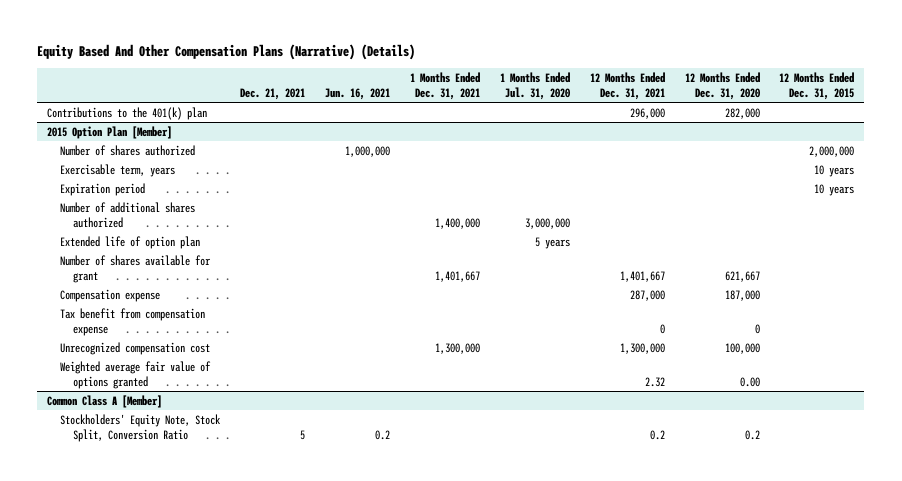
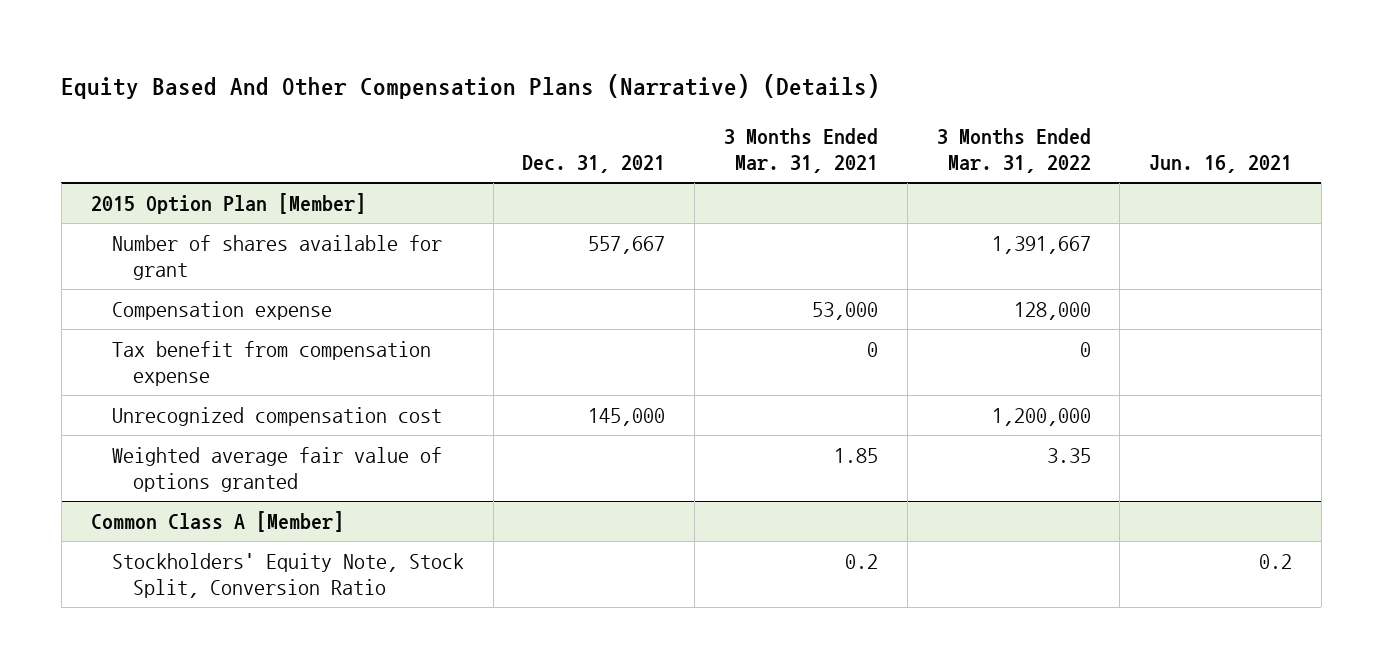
[240,87,306,100] Dec. 21, 2021 -> none
[409,71,480,100] 1 Months Ended Dec. 31, 2021 -> none
[499,71,570,100] 1 Months Ended Jul. 31, 2020 -> none
[589,71,665,100] 12 Months Ended Dec. 31, 2021 -> none
[684,71,760,100] 12 Months Ended Dec. 31, 2020 -> none
[779,71,855,100] 12 Months Ended Dec. 31, 2015 -> none
none -> [522,155,666,174] Dec. 31, 2021
none -> [723,127,878,174] 3 Months Ended Mar. 31, 2021
none -> [936,127,1091,174] 3 Months Ended Mar. 31, 2022
[47,106,208,120] Contributions to the 401(k) plan -> none
[60,144,196,156] Number of shares authorized -> none
[60,163,176,177] Exercisable term, years -> none
[60,182,146,196] Expiration period -> none
[60,201,196,228] Number of additional shares authorized -> none
[60,235,201,249] Extended life of option plan -> none

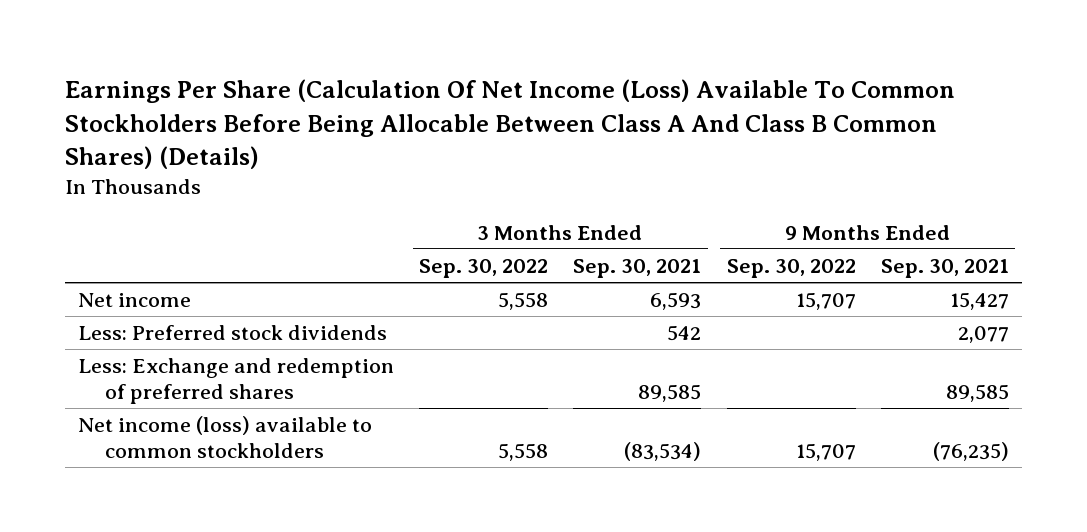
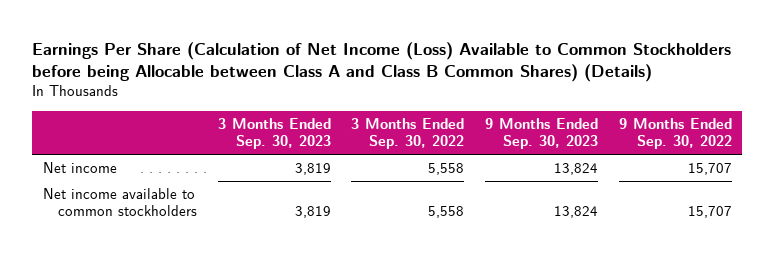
[65,79,956,170] Earnings Per Share (Calculation Of Net Income (Loss) Available To Common Stockholders Before Being Allocable Between Class A And Class B Common Shares) (Details) -> [32,41,732,82] Earnings Per Share (Calculation of Net Income (Loss) Available to Common Stockholders before being Allocable between Class A and Class B Common Shares) (Details)
[573,258,702,278] Sep. 30, 2021 -> none
[881,258,1010,278] Sep. 30, 2021 -> none
none -> [217,117,331,150] 3 Months Ended Sep. 30, 2023
none -> [485,117,599,150] 9 Months Ended Sep. 30, 2023
[77,325,387,341] Less: Preferred stock dividends -> none
[77,358,394,404] Less: Exchange and redemption of preferred shares -> none
[77,416,372,458] Net income (loss) available to common stockholders -> [42,188,197,217] Net income available to common stockholders

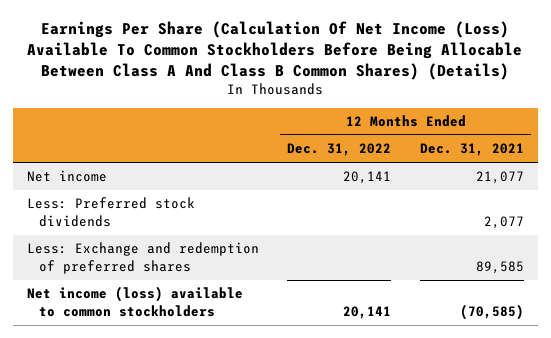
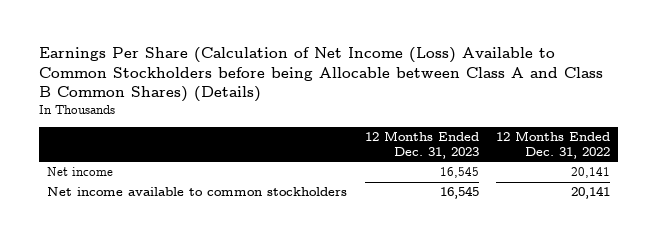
[27,20,523,80] Earnings Per Share (Calculation Of Net Income (Loss) Available To Common Stockholders Before Being Allocable Between Class A And Class B Common Shares) (Details) -> [38,47,603,103] Earnings Per Share (Calculation of Net Income (Loss) Available to Common Stockholders before being Allocable between Class A and Class B Common Shares) (Details)
[419,143,524,157] Dec. 31, 2021 -> none
none -> [364,131,479,159] 12 Months Ended Dec. 31, 2023
[27,197,196,227] Less: Preferred stock dividends -> none
[27,242,260,274] Less: Exchange and redemption of preferred shares -> none
[27,286,244,317] Net income (loss) available to common stockholders -> [47,187,348,197] Net income available to common stockholders

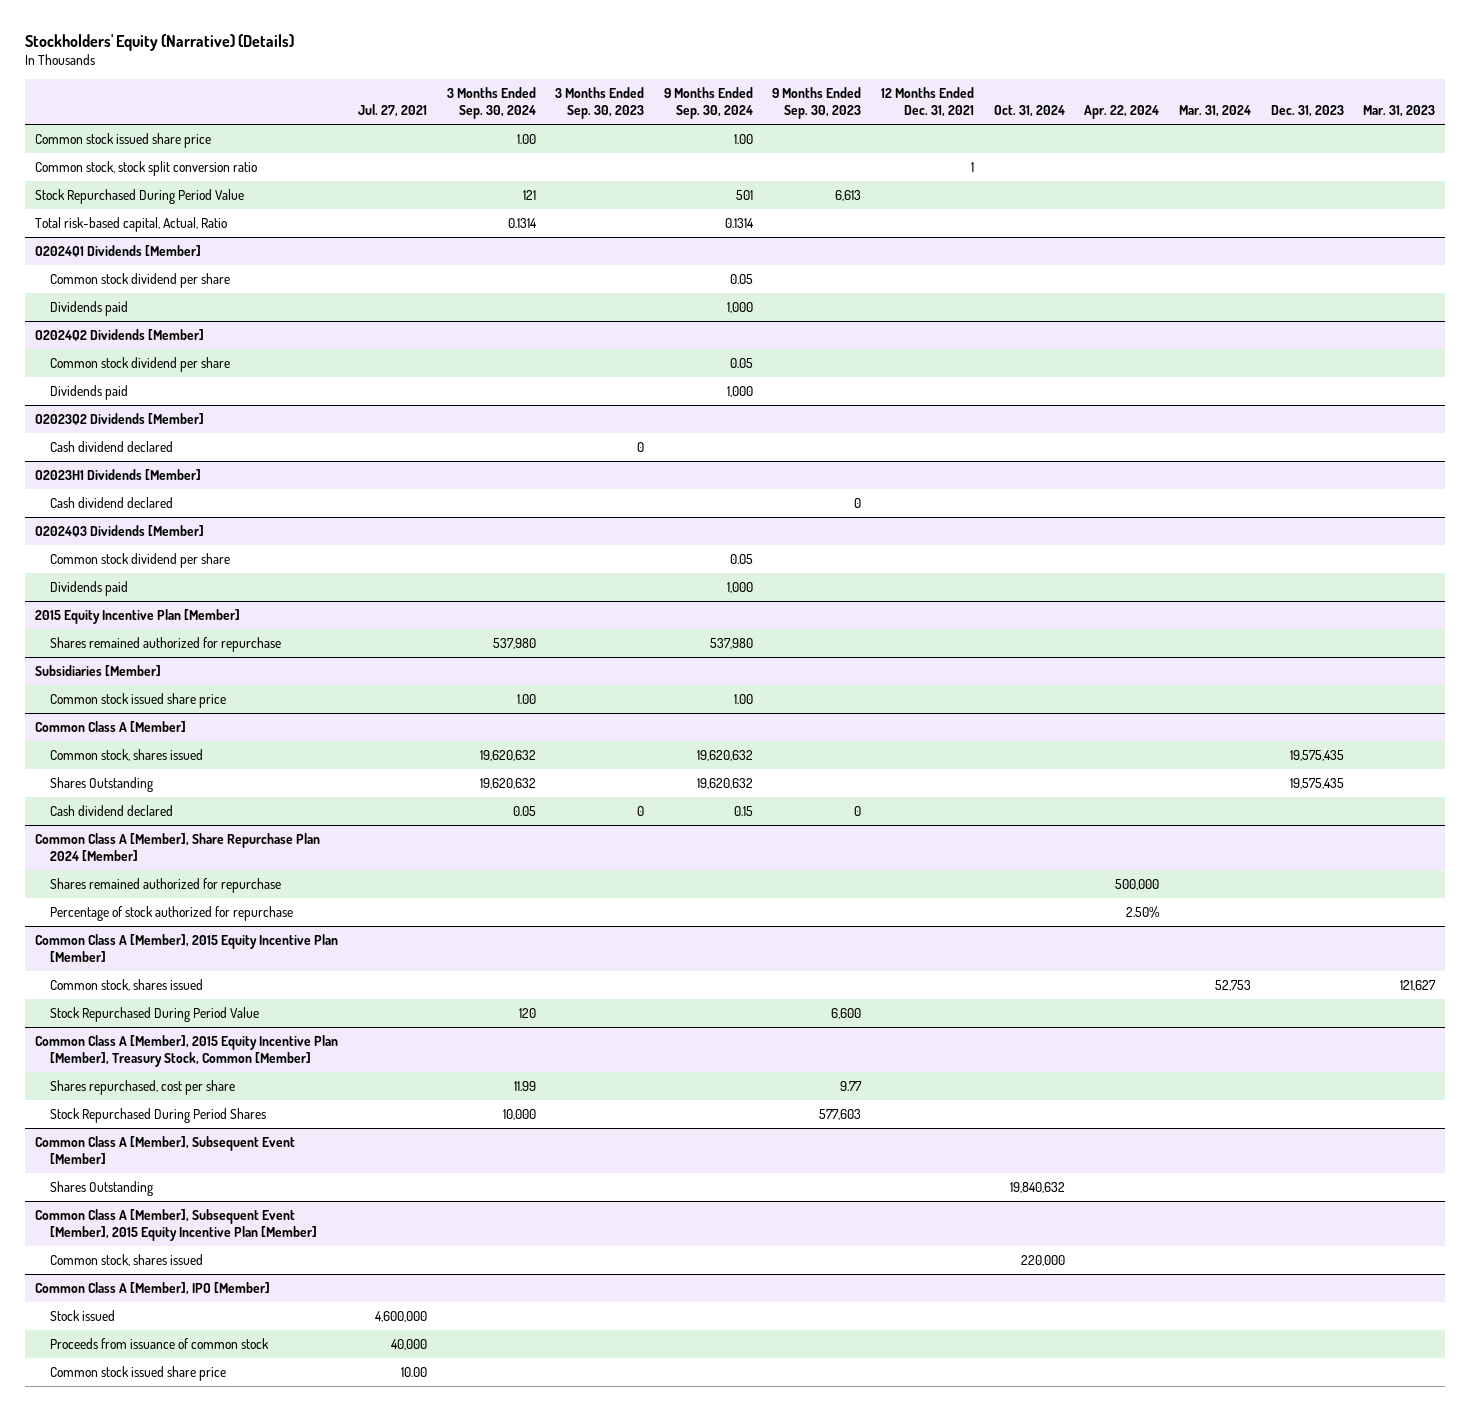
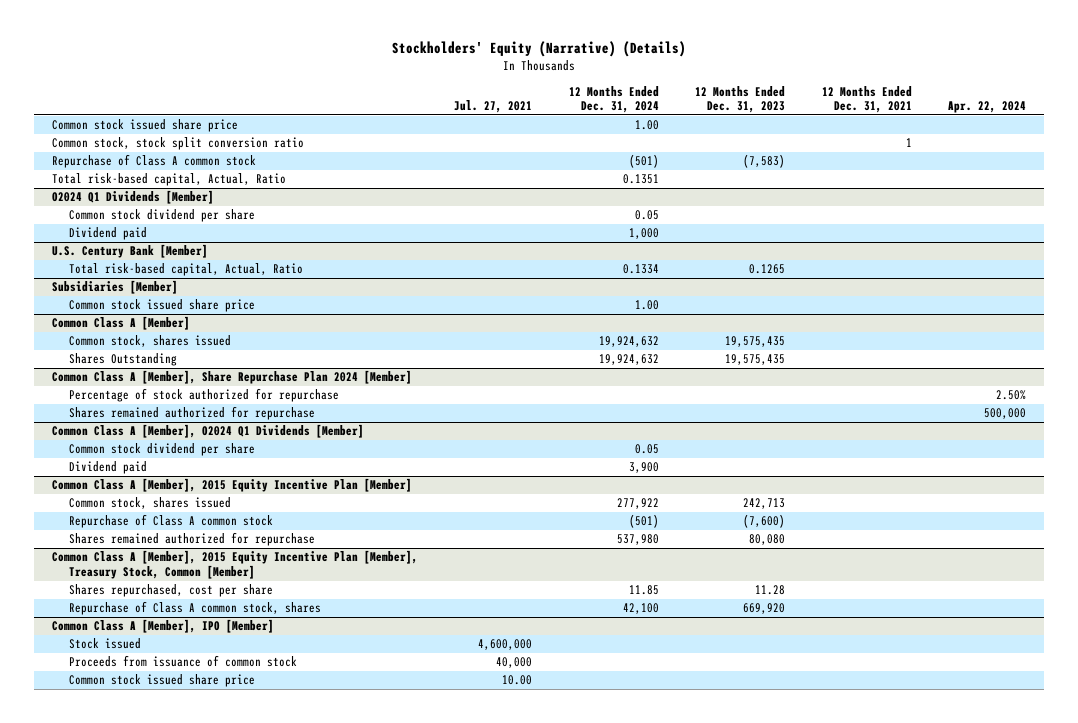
[446,87,536,120] 3 Months Ended Sep. 30, 2024 -> none
[555,87,645,120] 3 Months Ended Sep. 30, 2023 -> none
[663,87,753,120] 9 Months Ended Sep. 30, 2024 -> none
[772,87,862,120] 9 Months Ended Sep. 30, 2023 -> none
[993,105,1065,118] Oct. 31, 2024 -> none
[1179,105,1252,118] Mar. 31, 2024 -> none
[1270,105,1344,118] Dec. 31, 2023 -> none
[1363,105,1436,118] Mar. 31, 2023 -> none
none -> [568,85,659,114] 12 Months Ended Dec. 31, 2024
none -> [695,85,786,114] 12 Months Ended Dec. 31, 2023
[35,189,245,205] Stock Repurchased During Period Value -> [51,154,256,169] Repurchase of Class A common stock
[35,245,202,258] O2024Q1 Dividends [Member] -> [51,190,214,205] O2024 Q1 Dividends [Member]
[35,329,205,342] O2024Q2 Dividends [Member] -> none
[49,357,230,373] Common stock dividend per share -> none
[49,385,128,401] Dividends paid -> none
[35,413,205,426] O2023Q2 Dividends [Member] -> none
[49,441,173,453] Cash dividend declared -> none
[35,469,202,481] O2023H1 Dividends [Member] -> none
[49,497,173,509] Cash dividend declared -> none
[35,525,205,538] O2024Q3 Dividends [Member] -> none
[49,553,230,569] Common stock dividend per share -> none
[49,581,128,597] Dividends paid -> none
[35,609,241,625] 2015 Equity Incentive Plan [Member] -> none
[49,637,281,653] Shares remained authorized for repurchase -> none
[49,301,128,317] Dividends paid -> [68,227,147,241] Dividend paid
none -> [51,244,208,259] U.S. Century Bank [Member]
none -> [68,263,303,277] Total risk-based capital, Actual, Ratio
[49,805,173,817] Cash dividend declared -> none
[49,878,281,894] Shares remained authorized for repurchase -> [68,406,315,421] Shares remained authorized for repurchase
none -> [51,424,364,439] Common Class A [Member], O2024 Q1 Dividends [Member]
none -> [68,443,255,457] Common stock dividend per share
none -> [68,461,147,475] Dividend paid
[49,1007,259,1023] Stock Repurchased During Period Value -> [68,514,273,529] Repurchase of Class A common stock
none -> [68,532,315,547] Shares remained authorized for repurchase
[35,1136,296,1165] Common Class A [Member], Subsequent Event [Member] -> none
[49,1181,153,1197] Shares Outstanding -> none
[35,1209,317,1242] Common Class A [Member], Subsequent Event [Member], 2015 Equity Incentive Plan [Member] -> none
[49,1254,203,1267] Common stock, shares issued -> none
[49,1108,266,1124] Stock Repurchased During Period Shares -> [68,601,321,616] Repurchase of Class A common stock, shares

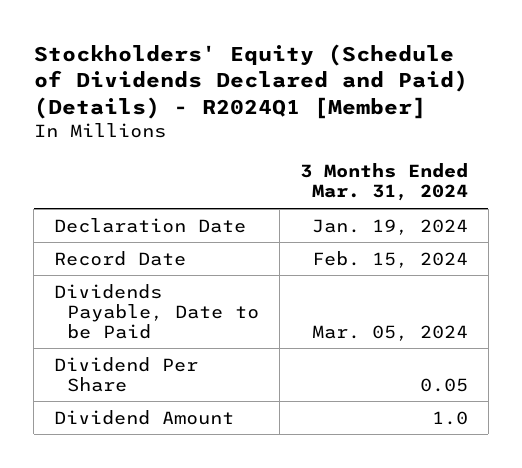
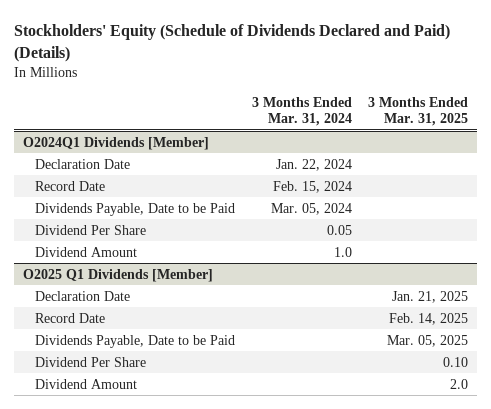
[33,43,468,120] Stockholders' Equity (Schedule of Dividends Declared and Paid) (Details) - R2024Q1 [Member] -> [14,24,451,63] Stockholders' Equity (Schedule of Dividends Declared and Paid) (Details)
none -> [368,97,469,127] 3 Months Ended Mar. 31, 2025
none -> [22,136,209,150] O2024Q1 Dividends [Member]
[311,218,468,235] Jan. 19, 2024 -> [275,158,352,171] Jan. 22, 2024
none -> [22,268,213,282] O2025 Q1 Dividends [Member]
none -> [34,290,130,301] Declaration Date
none -> [34,312,105,323] Record Date
none -> [34,334,235,348] Dividends Payable, Date to be Paid
none -> [34,356,146,367] Dividend Per Share
none -> [34,378,137,389] Dividend Amount

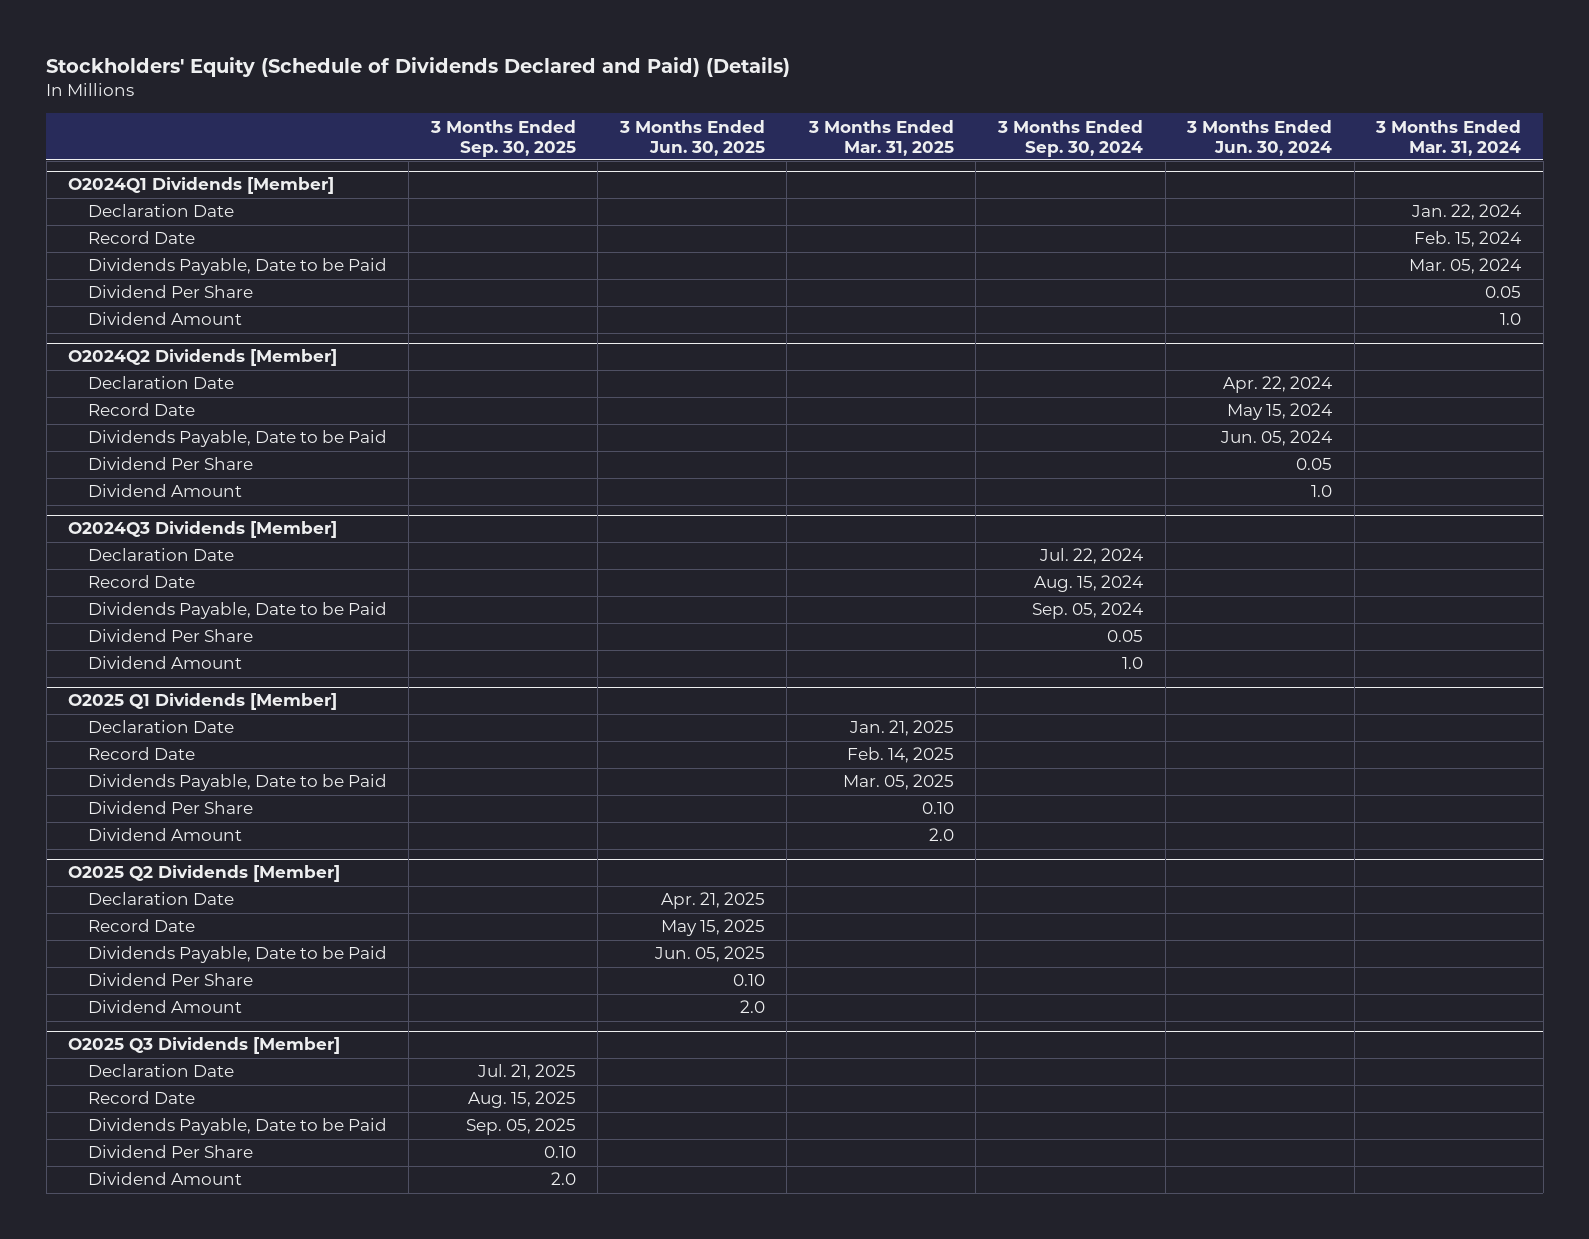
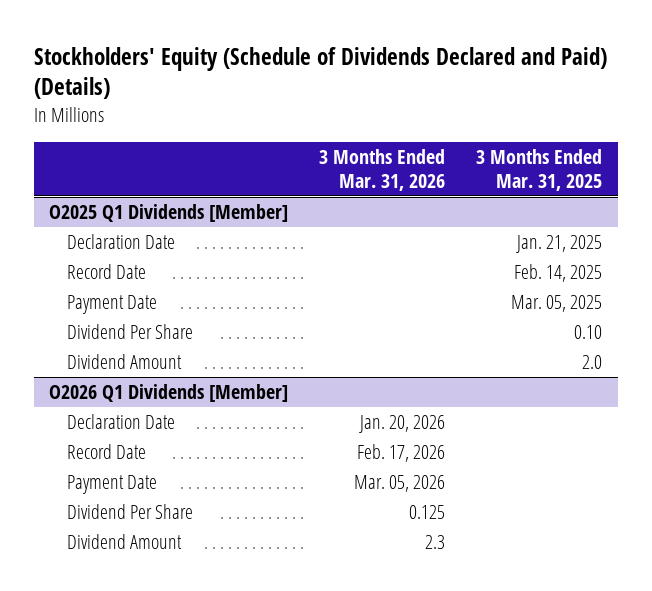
[429,119,576,157] 3 Months Ended Sep. 30, 2025 -> none
[618,119,765,156] 3 Months Ended Jun. 30, 2025 -> none
[997,119,1144,157] 3 Months Ended Sep. 30, 2024 -> none
[1186,119,1333,156] 3 Months Ended Jun. 30, 2024 -> none
[1375,119,1522,156] 3 Months Ended Mar. 31, 2024 -> none
none -> [319,149,446,191] 3 Months Ended Mar. 31, 2026
[68,177,335,195] O2024Q1 Dividends [Member] -> none
[87,204,234,218] Declaration Date -> none
[87,231,195,245] Record Date -> none
[87,258,387,276] Dividends Payable, Date to be Paid -> none
[87,285,253,299] Dividend Per Share -> none
[87,312,242,326] Dividend Amount -> none
[68,349,338,367] O2024Q2 Dividends [Member] -> none
[87,376,234,390] Declaration Date -> none
[87,403,195,417] Record Date -> none
[87,430,387,448] Dividends Payable, Date to be Paid -> none
[87,457,253,471] Dividend Per Share -> none
[87,484,242,498] Dividend Amount -> none
[68,521,338,539] O2024Q3 Dividends [Member] -> none
[87,548,234,562] Declaration Date -> none
[87,575,195,589] Record Date -> none
[87,602,387,620] Dividends Payable, Date to be Paid -> none
[87,629,253,643] Dividend Per Share -> none
[87,656,242,670] Dividend Amount -> none
[87,774,387,792] Dividends Payable, Date to be Paid -> [66,295,157,315] Payment Date
[68,865,341,883] O2025 Q2 Dividends [Member] -> none
[87,892,234,906] Declaration Date -> none
[87,919,195,933] Record Date -> none
[87,946,387,964] Dividends Payable, Date to be Paid -> none
[87,973,253,987] Dividend Per Share -> none
[87,1000,242,1014] Dividend Amount -> none
[68,1037,341,1055] O2025 Q3 Dividends [Member] -> none
[87,1064,234,1078] Declaration Date -> none
[87,1091,195,1105] Record Date -> none
[87,1118,387,1136] Dividends Payable, Date to be Paid -> none
[87,1145,253,1159] Dividend Per Share -> none
[87,1172,242,1186] Dividend Amount -> none
none -> [49,384,289,403] O2026 Q1 Dividends [Member]
none -> [66,414,175,430] Declaration Date
none -> [66,444,146,460] Record Date
none -> [66,475,157,495] Payment Date
none -> [66,504,193,520] Dividend Per Share
none -> [66,534,182,550] Dividend Amount

